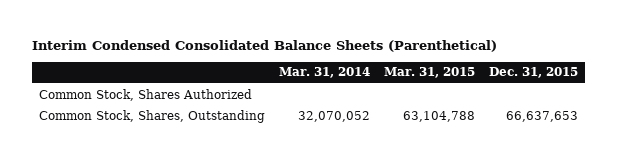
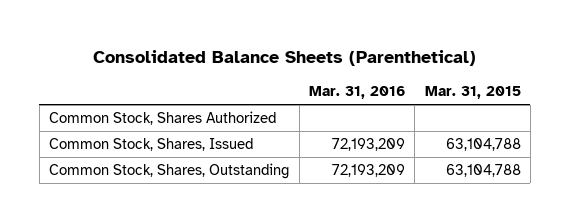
[32,40,498,53] Interim Condensed Consolidated Balance Sheets (Parenthetical) -> [92,50,476,67] Consolidated Balance Sheets (Parenthetical)
[279,67,371,79] Mar. 31, 2014 -> none
[488,67,578,79] Dec. 31, 2015 -> none
none -> [308,86,405,100] Mar. 31, 2016
none -> [49,138,254,152] Common Stock, Shares, Issued

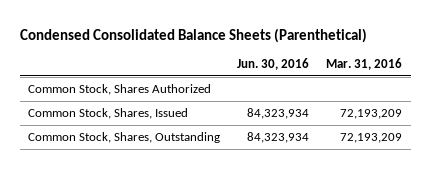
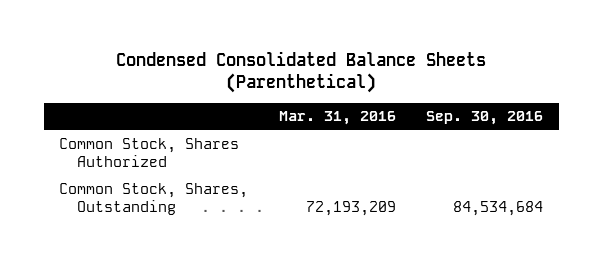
[237,58,310,71] Jun. 30, 2016 -> none
none -> [426,111,544,126] Sep. 30, 2016
[28,108,189,120] Common Stock, Shares, Issued -> none

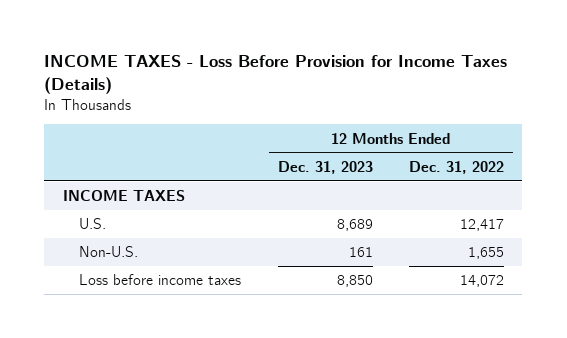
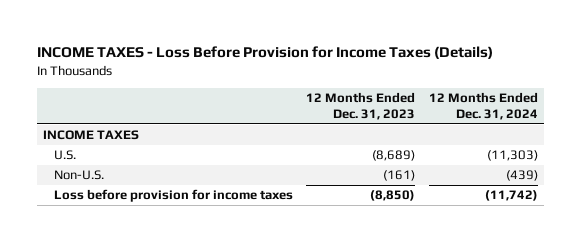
[409,160,505,174] Dec. 31, 2022 -> none
none -> [428,92,538,120] 12 Months Ended Dec. 31, 2024
[336,219,373,232] 8,689 -> [372,150,416,162] (8,689)
[348,247,373,258] 161 -> [383,170,416,182] (161)
[79,274,242,286] Loss before income taxes -> [53,189,293,203] Loss before provision for income taxes
[336,275,373,288] 8,850 -> [370,190,416,202] (8,850)

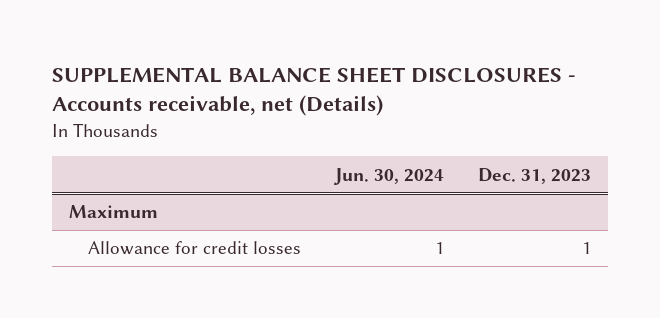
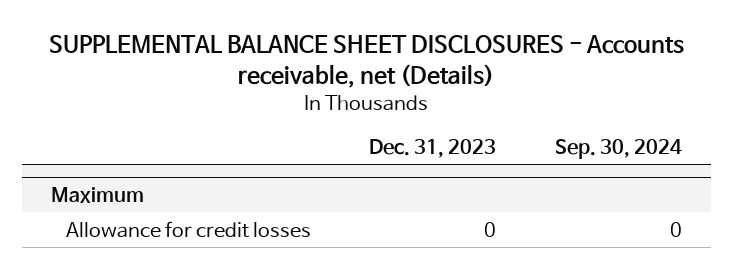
[333,167,444,185] Jun. 30, 2024 -> none
none -> [554,138,682,159] Sep. 30, 2024
[581,242,591,255] 1 -> [484,221,497,237] 0

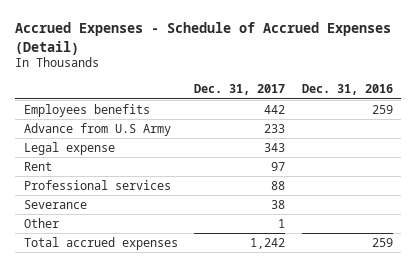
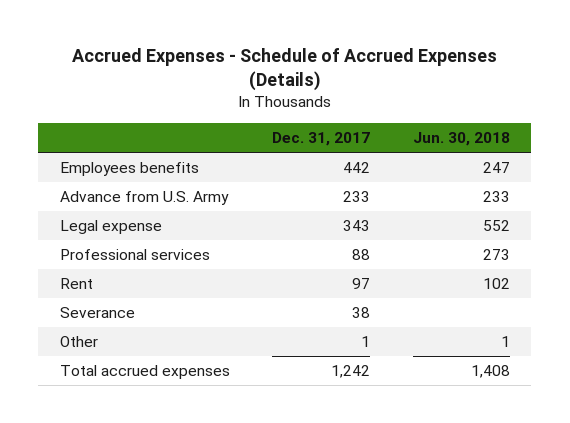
[15,22,392,55] Accrued Expenses - Schedule of Accrued Expenses (Detail) -> [71,48,497,92] Accrued Expenses - Schedule of Accrued Expenses (Details)
[301,84,393,96] Dec. 31, 2016 -> none
none -> [412,132,510,147] Jun. 30, 2018
[23,122,171,136] Advance from U.S Army -> [59,191,229,206] Advance from U.S. Army
[23,161,52,171] Rent -> [59,278,93,290] Rent

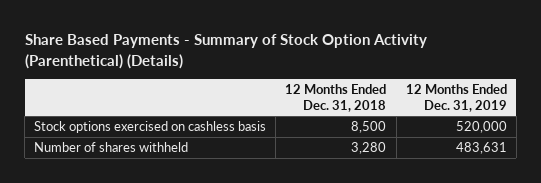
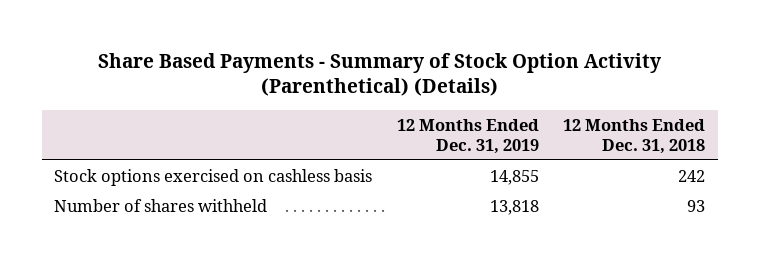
[351,121,387,134] 8,500 -> [678,170,706,183] 242
[455,121,507,134] 520,000 -> [489,170,539,186] 14,855
[351,142,387,155] 3,280 -> [687,200,706,213] 93
[455,142,507,155] 483,631 -> [489,200,539,216] 13,818

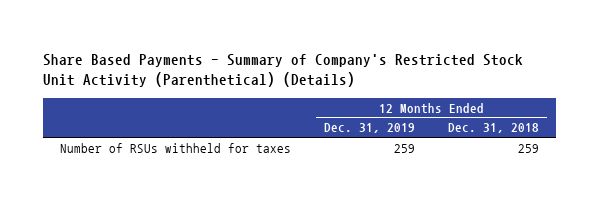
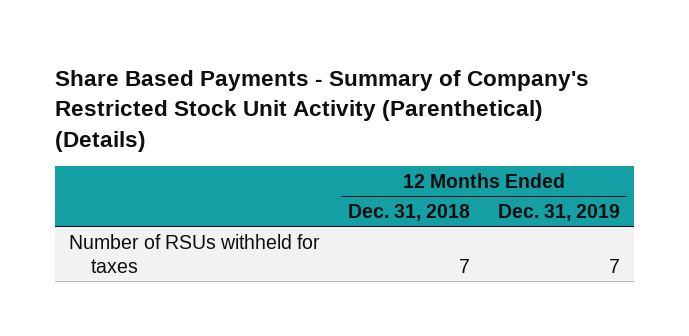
[394,144,416,154] 259 -> [608,258,620,273] 7
[518,144,540,154] 259 -> [458,258,470,273] 7

